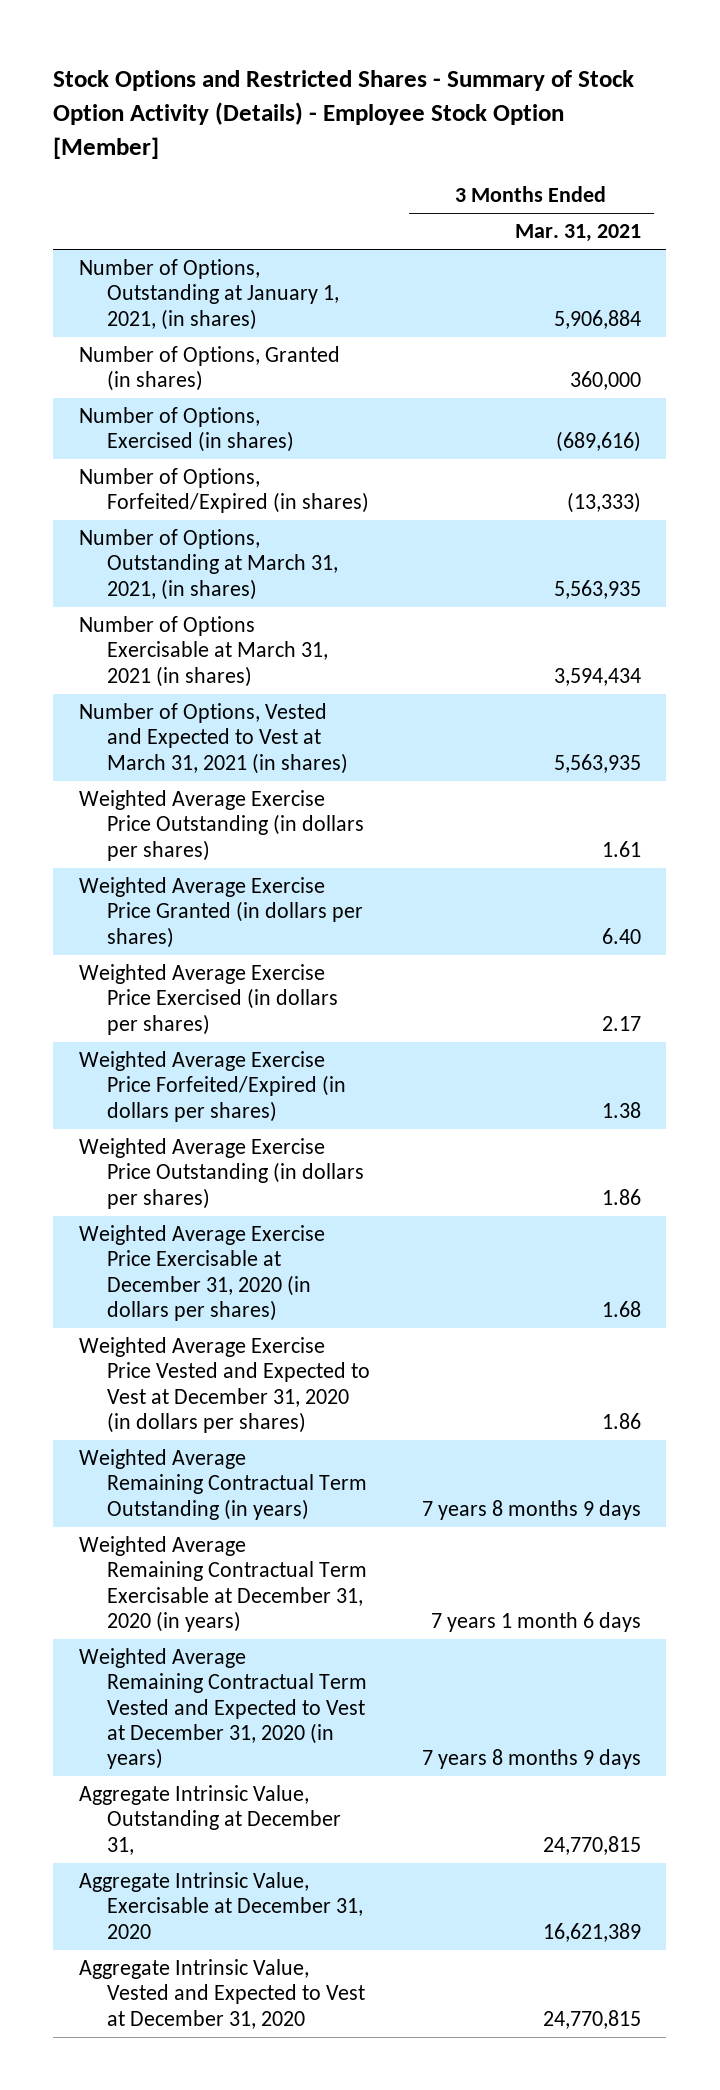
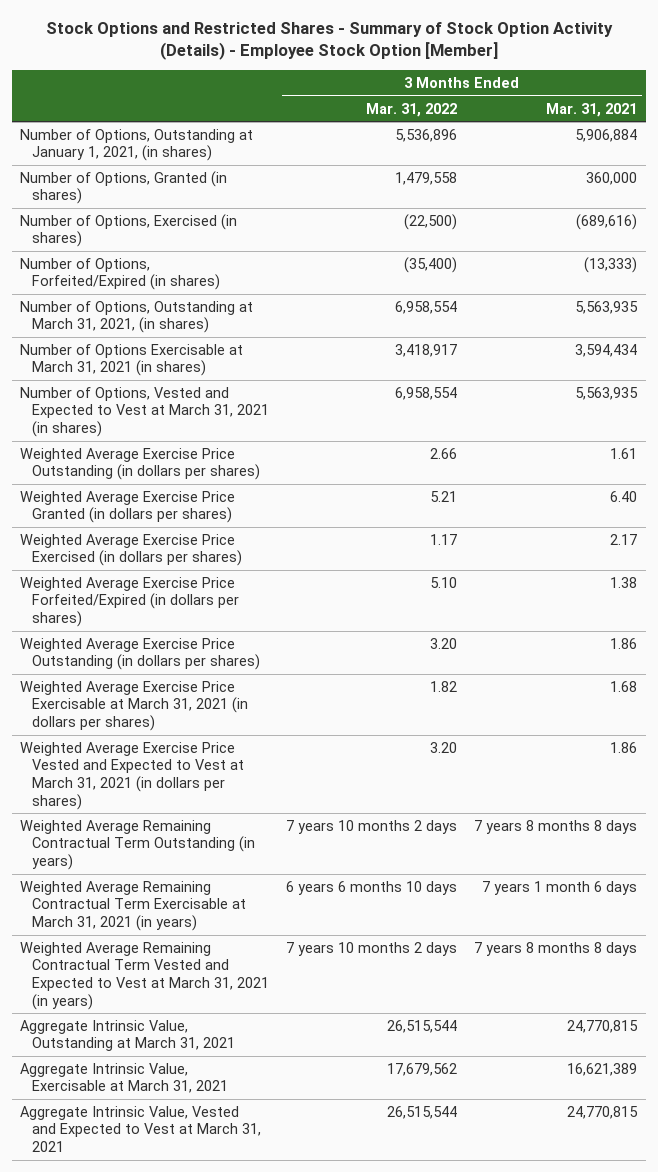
none -> [366,102,458,117] Mar. 31, 2022
[78,1225,325,1322] Weighted Average Exercise Price Exercisable at December 31, 2020 (in dollars per shares) -> [20,680,248,732] Weighted Average Exercise Price Exercisable at March 31, 2021 (in dollars per shares)
[78,1337,371,1434] Weighted Average Exercise Price Vested and Expected to Vest at December 31, 2020 (in dollars per shares) -> [20,741,244,810] Weighted Average Exercise Price Vested and Expected to Vest at March 31, 2021 (in dollars per shares)
[421,1499,641,1520] 7 years 8 months 9 days -> [474,819,638,834] 7 years 8 months 8 days
[78,1536,368,1633] Weighted Average Remaining Contractual Term Exercisable at December 31, 2020 (in years) -> [20,880,246,932] Weighted Average Remaining Contractual Term Exercisable at March 31, 2021 (in years)
[78,1648,368,1770] Weighted Average Remaining Contractual Term Vested and Expected to Vest at December 31, 2020 (in years) -> [20,941,269,1010] Weighted Average Remaining Contractual Term Vested and Expected to Vest at March 31, 2021 (in years)
[421,1749,641,1770] 7 years 8 months 9 days -> [474,941,638,956] 7 years 8 months 8 days
[78,1785,342,1855] Aggregate Intrinsic Value, Outstanding at December 31, -> [20,1019,235,1052] Aggregate Intrinsic Value, Outstanding at March 31, 2021
[78,1872,364,1939] Aggregate Intrinsic Value, Exercisable at December 31, 2020 -> [20,1062,228,1094] Aggregate Intrinsic Value, Exercisable at March 31, 2021
[78,1959,366,2029] Aggregate Intrinsic Value, Vested and Expected to Vest at December 31, 2020 -> [20,1105,261,1153] Aggregate Intrinsic Value, Vested and Expected to Vest at March 31, 2021

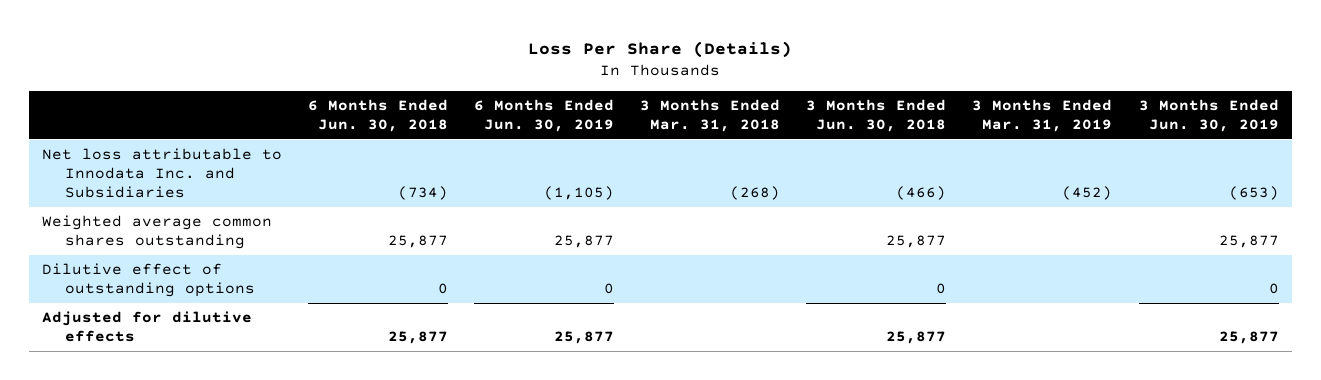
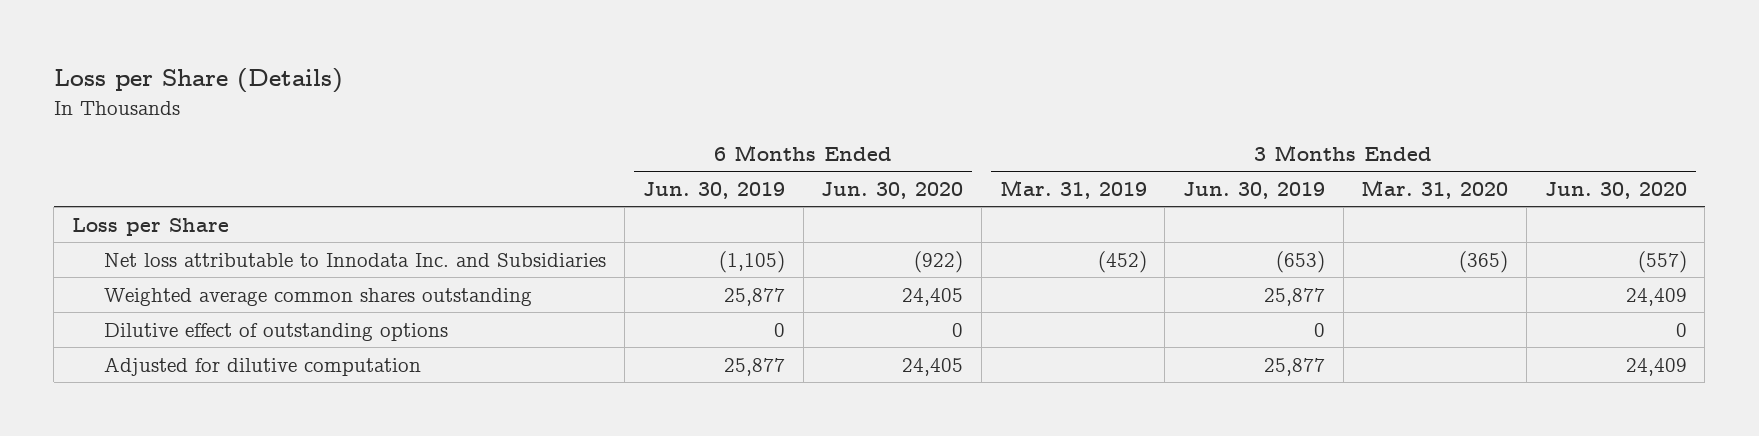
[528,40,793,58] Loss Per Share (Details) -> [53,68,343,94] Loss per Share (Details)
[308,99,449,132] 6 Months Ended Jun. 30, 2018 -> none
[640,99,781,132] 3 Months Ended Mar. 31, 2018 -> none
[806,99,947,132] 3 Months Ended Jun. 30, 2018 -> none
none -> [821,182,964,200] Jun. 30, 2020
none -> [1361,180,1509,200] Mar. 31, 2020
none -> [1544,182,1687,200] Jun. 30, 2020
none -> [72,217,230,236] Loss per Share
[42,311,253,343] Adjusted for dilutive effects -> [104,356,422,376] Adjusted for dilutive computation

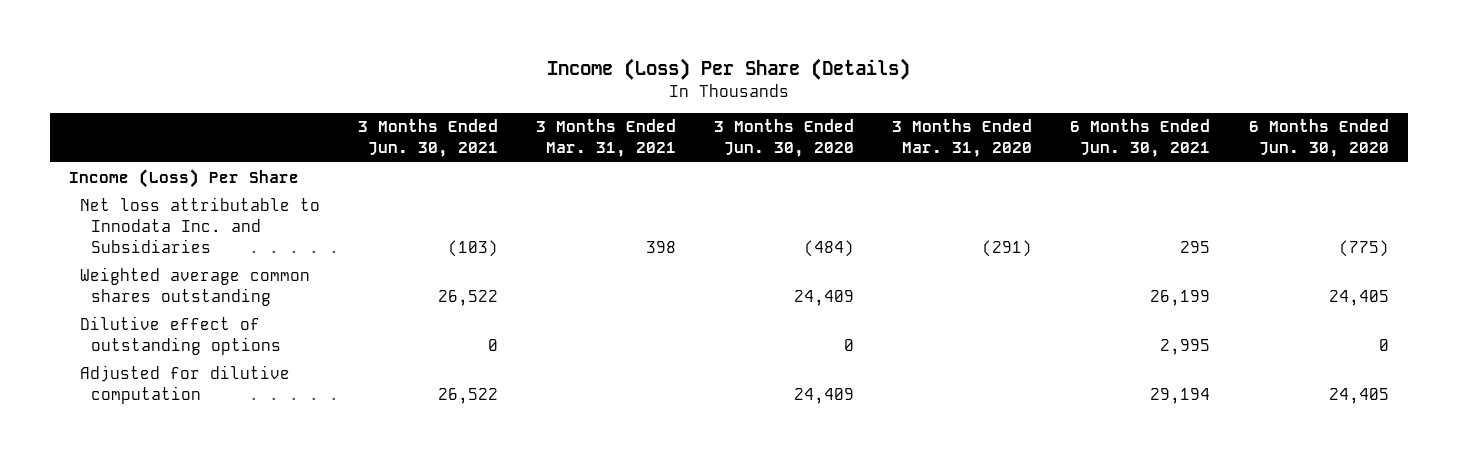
[53,68,343,94] Loss per Share (Details) -> [546,57,910,80] Income (Loss) Per Share (Details)
[642,182,785,200] Jun. 30, 2019 -> none
[999,180,1147,200] Mar. 31, 2019 -> none
[1183,182,1326,200] Jun. 30, 2019 -> none
none -> [358,119,499,158] 3 Months Ended Jun. 30, 2021
none -> [536,119,677,158] 3 Months Ended Mar. 31, 2021
none -> [1070,119,1211,158] 6 Months Ended Jun. 30, 2021
[72,217,230,236] Loss per Share -> [68,168,299,188] Income (Loss) Per Share
[914,250,964,273] (922) -> [1338,239,1389,257] (775)
[1459,250,1509,273] (365) -> [982,239,1033,257] (291)
[1637,250,1687,273] (557) -> [804,239,855,257] (484)

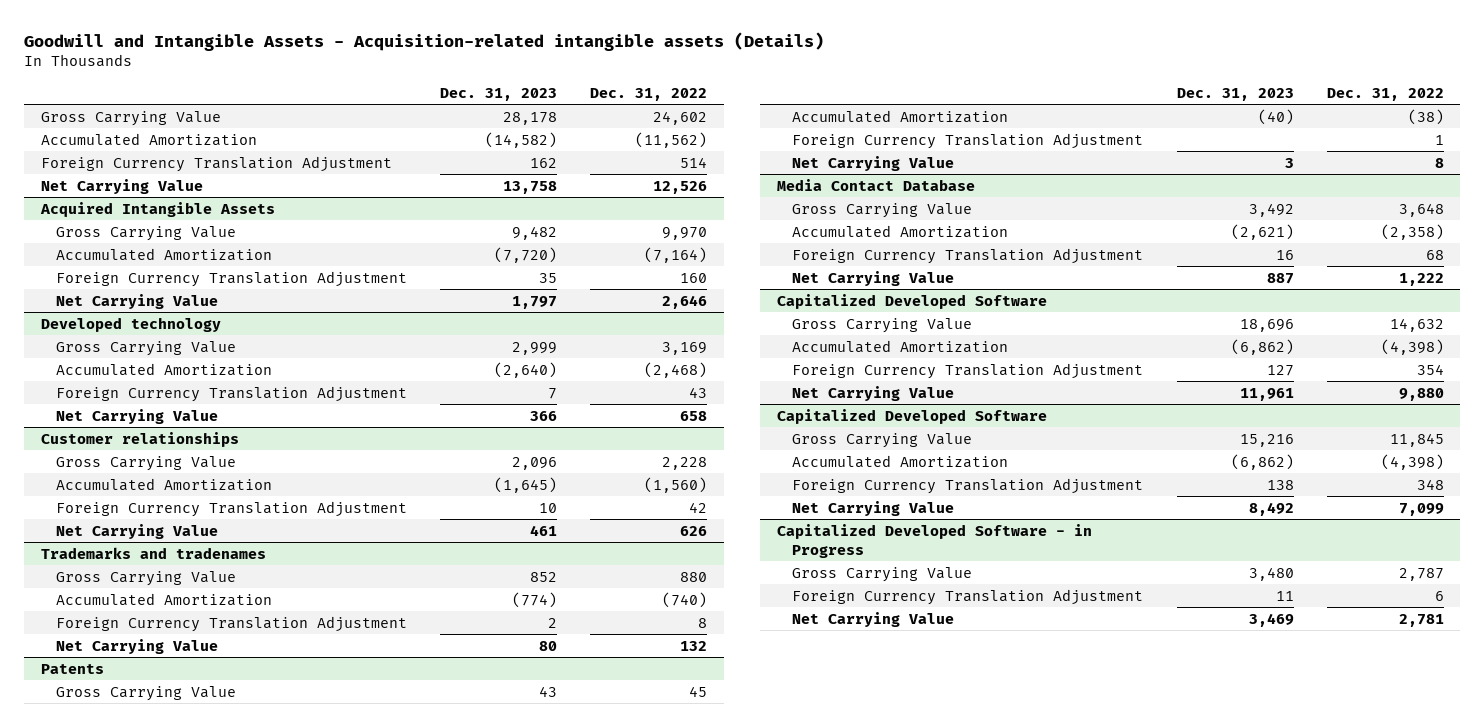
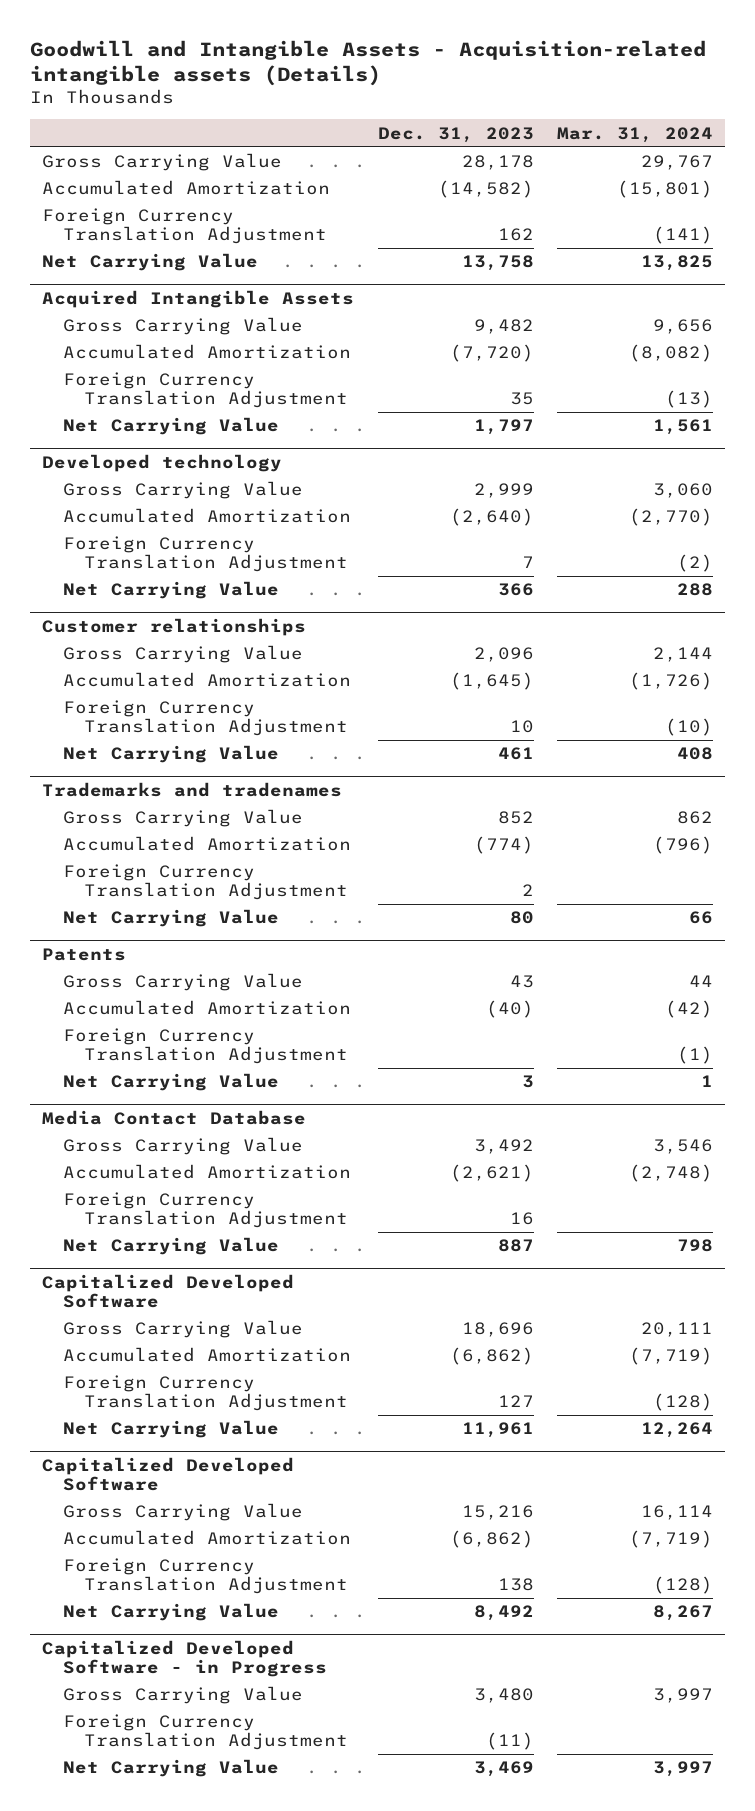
[590,87,708,101] Dec. 31, 2022 -> none
none -> [557,126,714,143] Mar. 31, 2024
[1275,590,1294,601] 11 -> [485,1732,534,1751] (11)

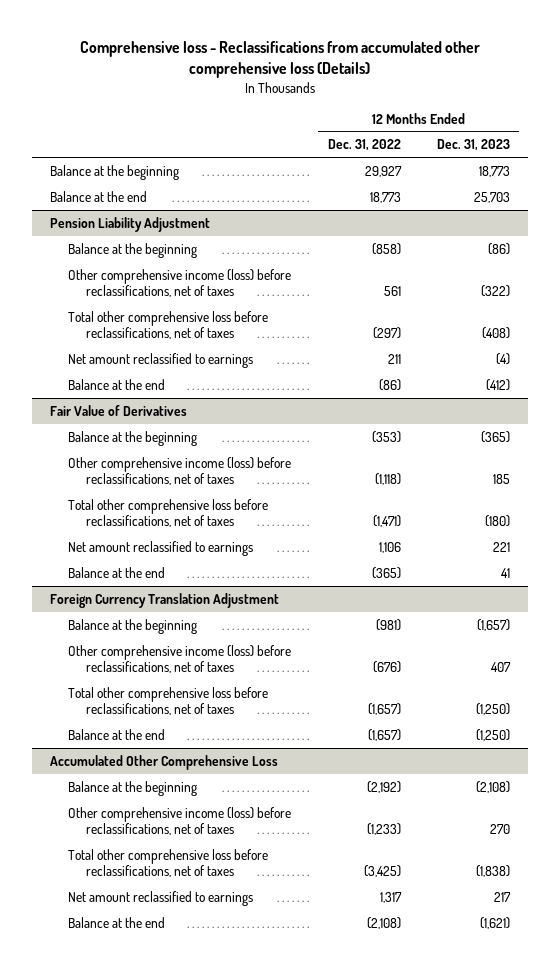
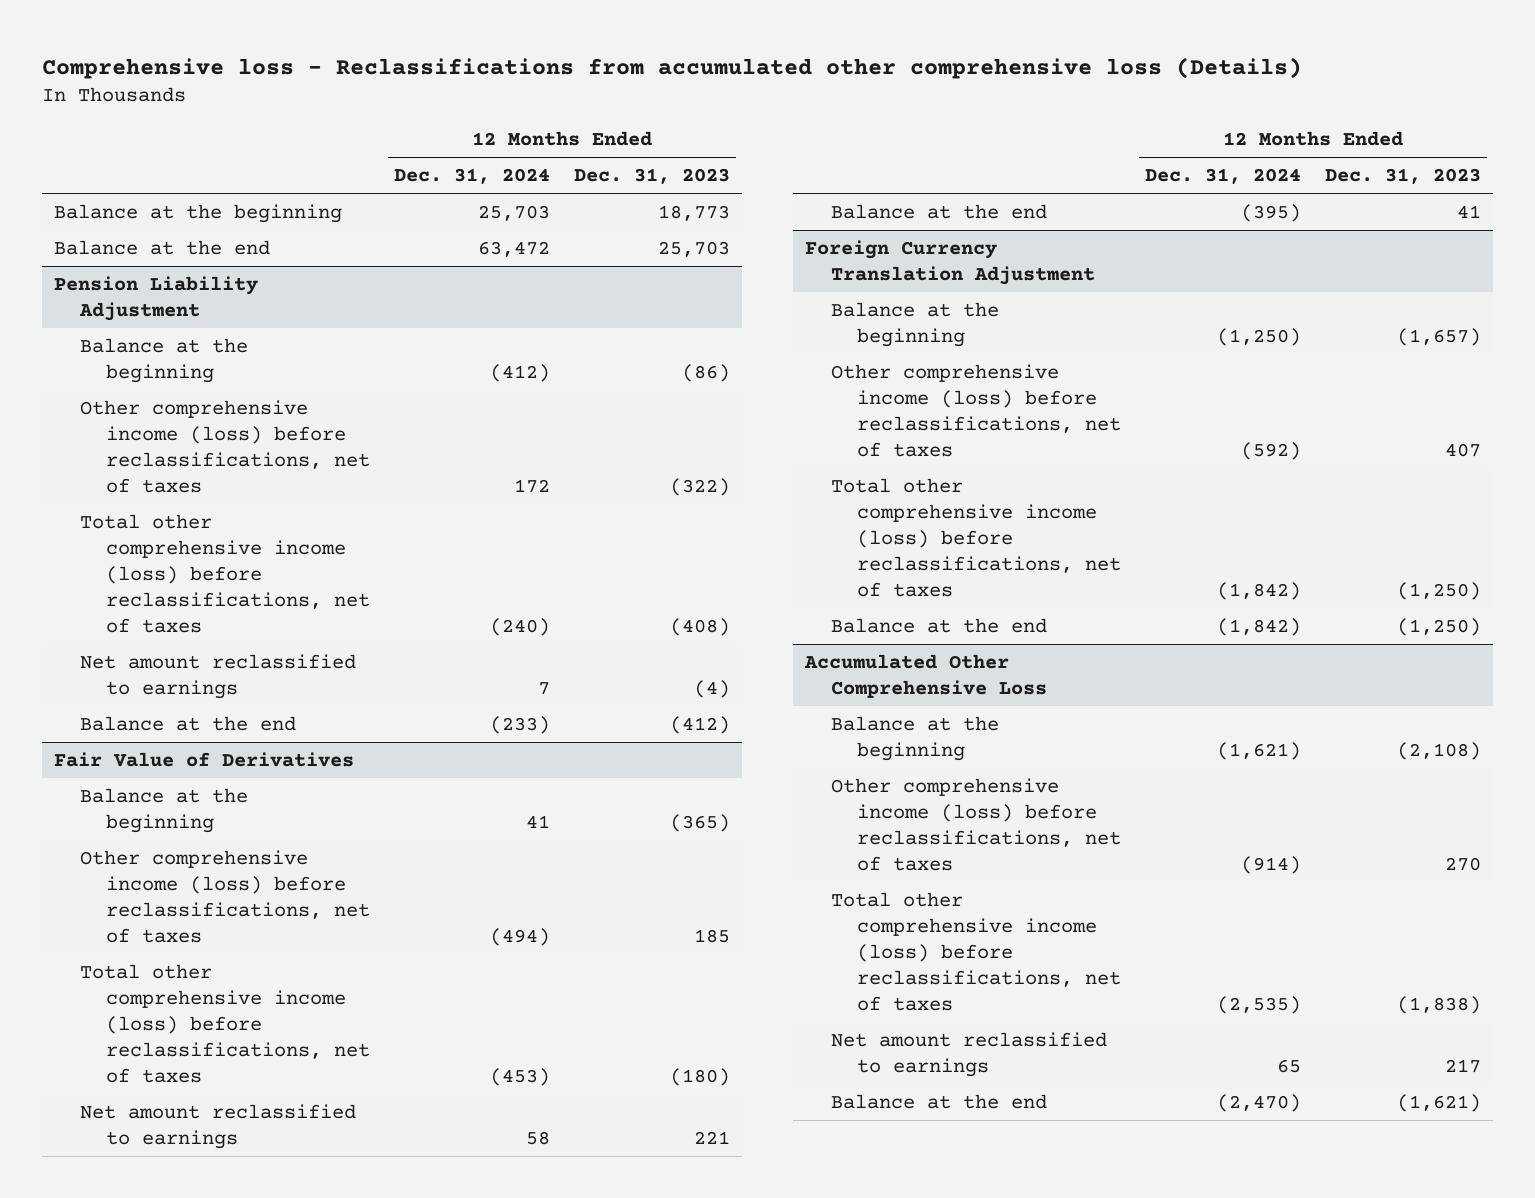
[327,139,401,152] Dec. 31, 2022 -> none
none -> [394,168,551,185] Dec. 31, 2024
[68,310,269,339] Total other comprehensive loss before reclassifications, net of taxes -> [80,513,371,634] Total other comprehensive income (loss) before reclassifications, net of taxes
[68,498,269,527] Total other comprehensive loss before reclassifications, net of taxes -> [80,963,371,1084] Total other comprehensive income (loss) before reclassifications, net of taxes
[68,686,269,715] Total other comprehensive loss before reclassifications, net of taxes -> [830,477,1122,598] Total other comprehensive income (loss) before reclassifications, net of taxes
[68,848,269,877] Total other comprehensive loss before reclassifications, net of taxes -> [830,891,1122,1012] Total other comprehensive income (loss) before reclassifications, net of taxes

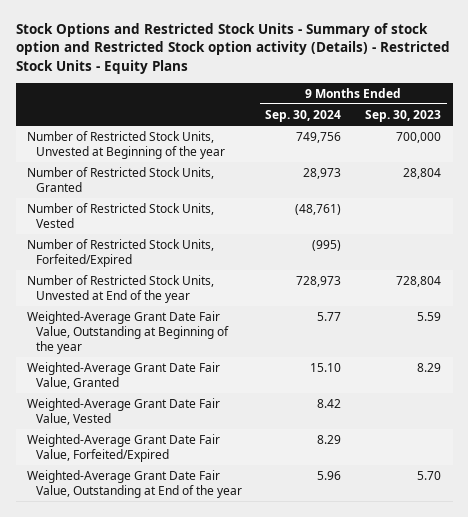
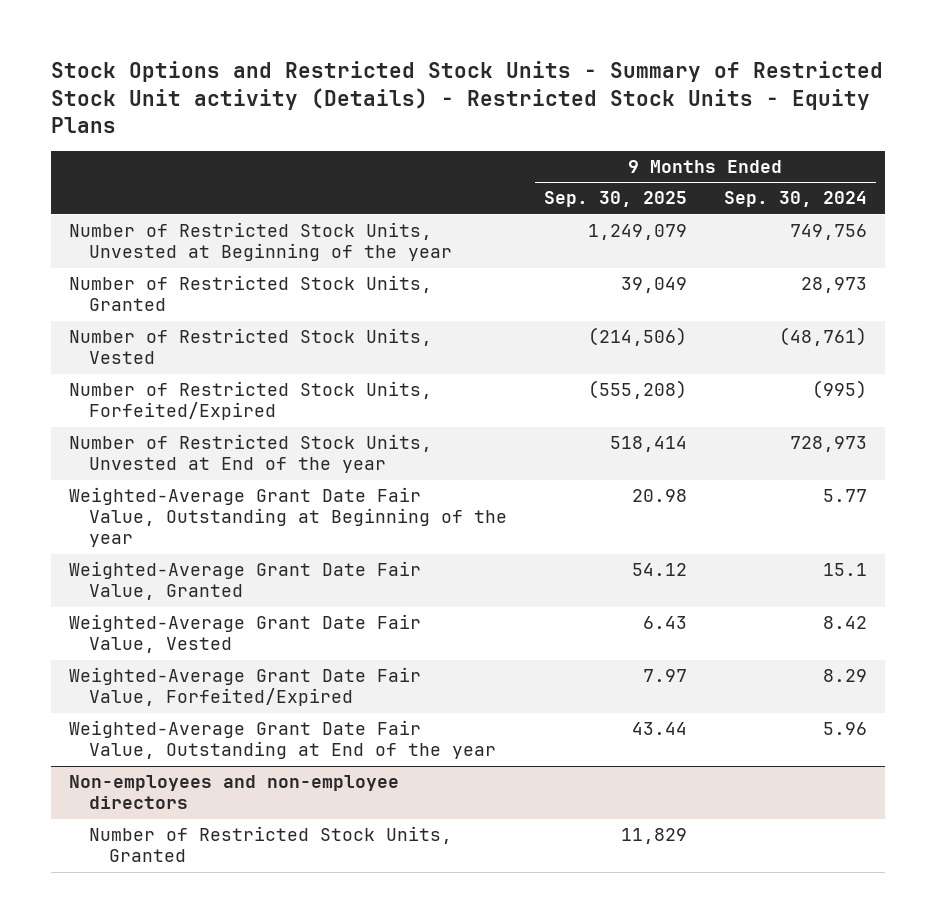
[15,22,450,74] Stock Options and Restricted Stock Units - Summary of stock option and Restricted Stock option activity (Details) - Restricted Stock Units - Equity Plans -> [50,61,883,134] Stock Options and Restricted Stock Units - Summary of Restricted Stock Unit activity (Details) - Restricted Stock Units - Equity Plans
[364,109,441,122] Sep. 30, 2023 -> none
none -> [543,191,687,208] Sep. 30, 2025
[310,362,342,372] 15.10 -> [822,563,867,577] 15.1
none -> [69,775,400,810] Non-employees and non-employee directors
none -> [89,826,453,863] Number of Restricted Stock Units, Granted

